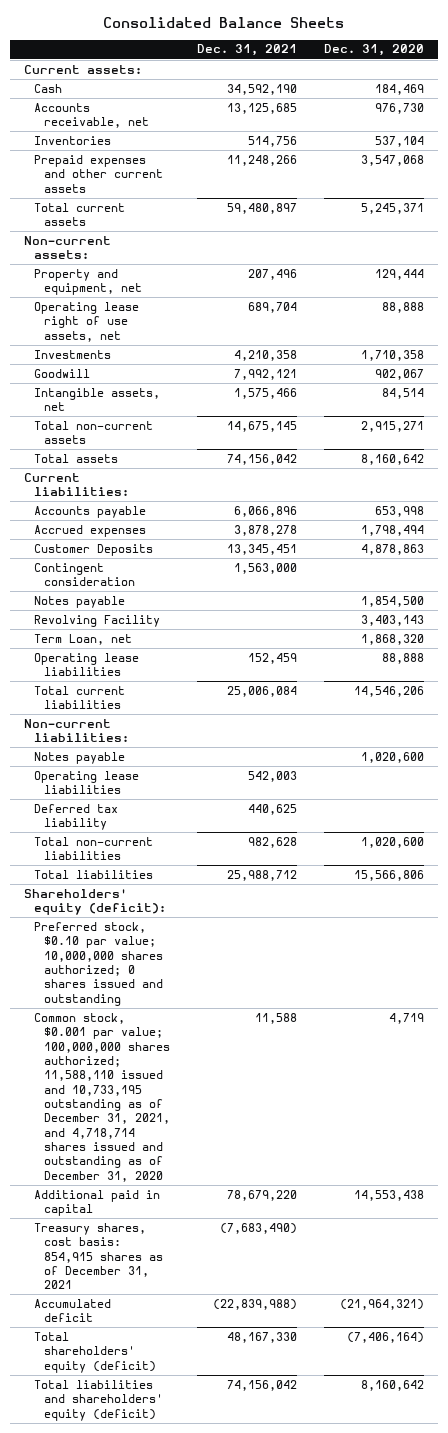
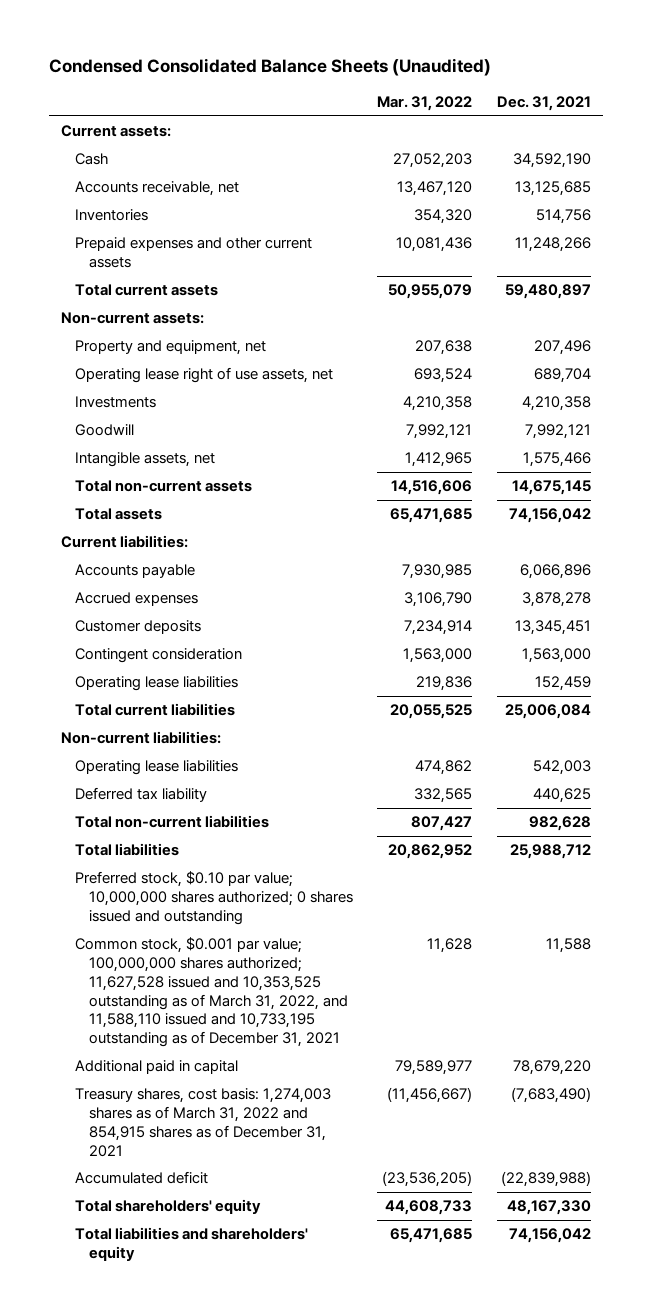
[102,16,344,28] Consolidated Balance Sheets -> [48,58,491,77] Condensed Consolidated Balance Sheets (Unaudited)
[324,44,425,57] Dec. 31, 2020 -> none
none -> [377,96,473,112] Mar. 31, 2022
[34,543,154,556] Customer Deposits -> [74,620,201,635] Customer deposits
[34,595,126,608] Notes payable -> none
[34,614,161,627] Revolving Facility -> none
[34,633,133,645] Term Loan, net -> none
[34,751,126,764] Notes payable -> none
[23,888,167,916] Shareholders' equity (deficit): -> none
[34,1012,171,1182] Common stock, $0.001 par value; 100,000,000 shares authorized; 11,588,110 issued and 10,733,195 outstanding as of December 31, 2021, and 4,718,714 shares issued and outstanding as of December 31, 2020 -> [74,937,348,1047] Common stock, $0.001 par value; 100,000,000 shares authorized; 11,627,528 issued and 10,353,525 outstanding as of March 31, 2022, and 11,588,110 issued and 10,733,195 outstanding as of December 31, 2021
[34,1222,164,1290] Treasury shares, cost basis: 854,915 shares as of December 31, 2021 -> [74,1088,331,1157] Treasury shares, cost basis: 1,274,003 shares as of March 31, 2022 and 854,915 shares as of December 31, 2021
[34,1331,157,1373] Total shareholders' equity (deficit) -> [74,1199,261,1215] Total shareholders' equity
[34,1379,164,1421] Total liabilities and shareholders' equity (deficit) -> [74,1227,308,1262] Total liabilities and shareholders' equity

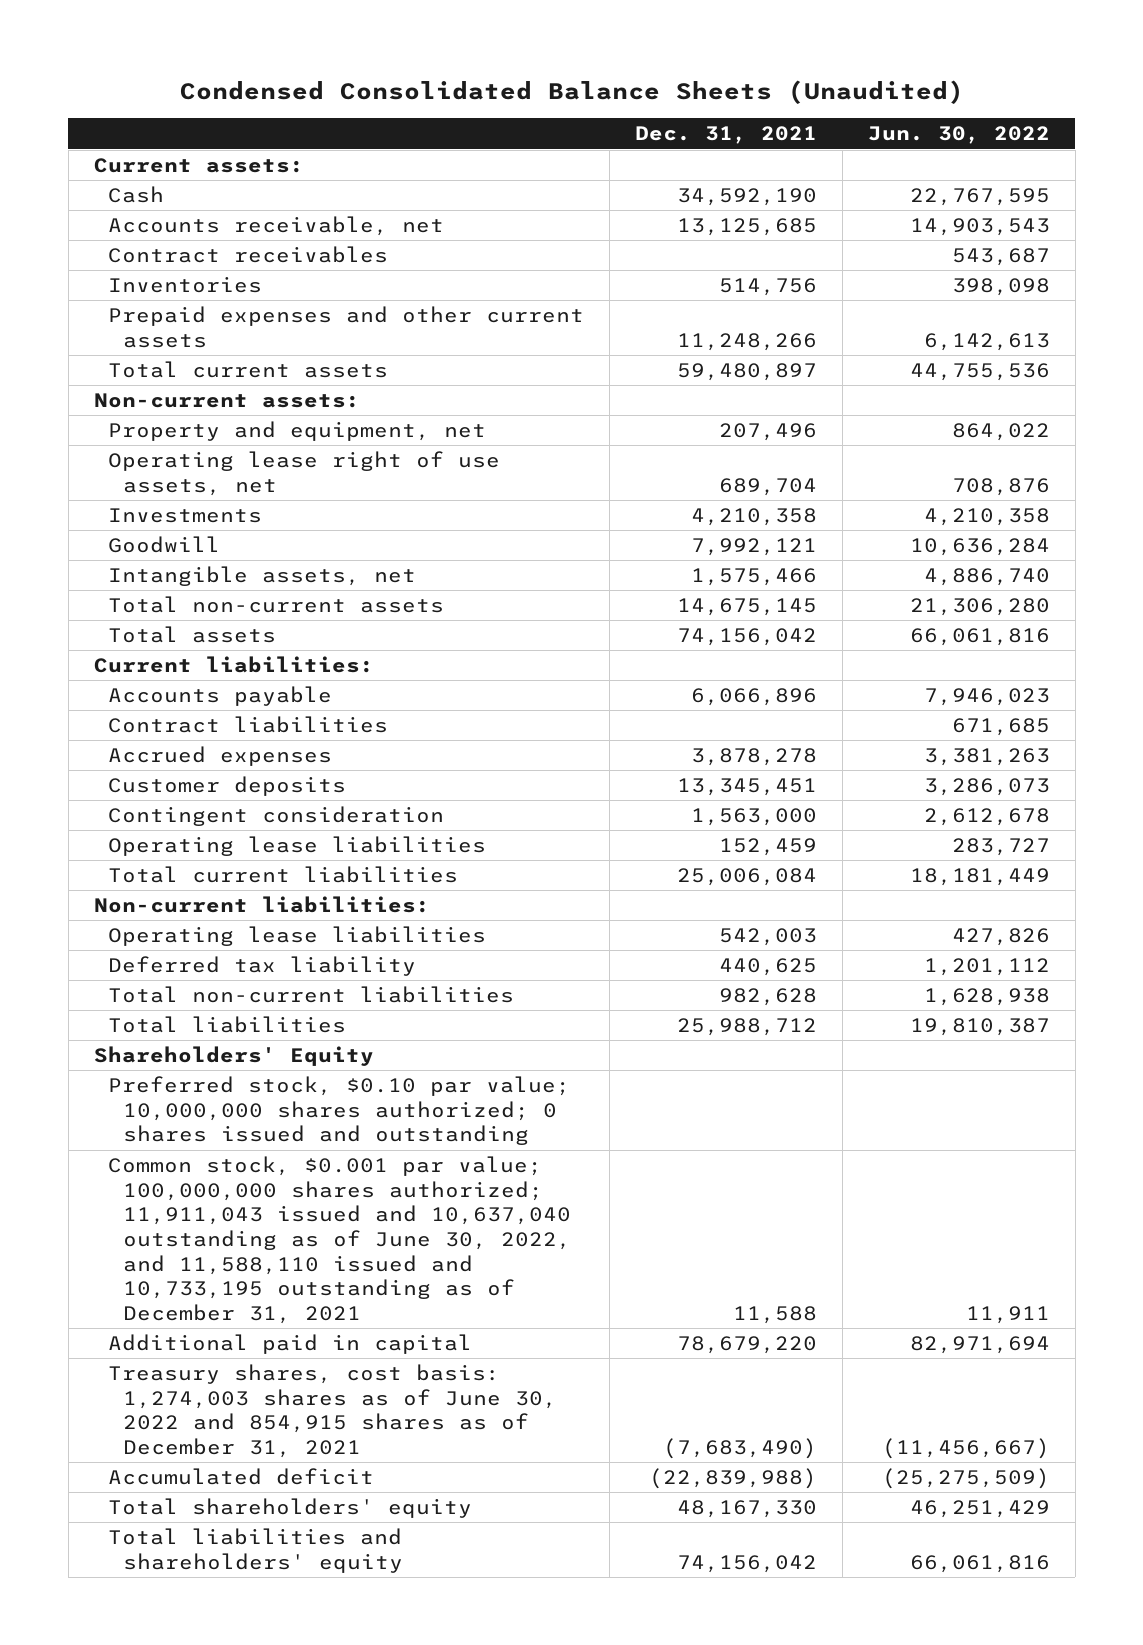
[377,96,473,112] Mar. 31, 2022 -> none
none -> [867,126,1050,145] Jun. 30, 2022
none -> [108,245,389,263] Contract receivables
none -> [108,715,389,733] Contract liabilities
none -> [93,1045,374,1066] Shareholders' Equity
[74,937,348,1047] Common stock, $0.001 par value; 100,000,000 shares authorized; 11,627,528 issued and 10,353,525 outstanding as of March 31, 2022, and 11,588,110 issued and 10,733,195 outstanding as of December 31, 2021 -> [108,1155,571,1325] Common stock, $0.001 par value; 100,000,000 shares authorized; 11,911,043 issued and 10,637,040 outstanding as of June 30, 2022, and 11,588,110 issued and 10,733,195 outstanding as of December 31, 2021
[74,1088,331,1157] Treasury shares, cost basis: 1,274,003 shares as of March 31, 2022 and 854,915 shares as of December 31, 2021 -> [108,1363,557,1459] Treasury shares, cost basis: 1,274,003 shares as of June 30, 2022 and 854,915 shares as of December 31, 2021

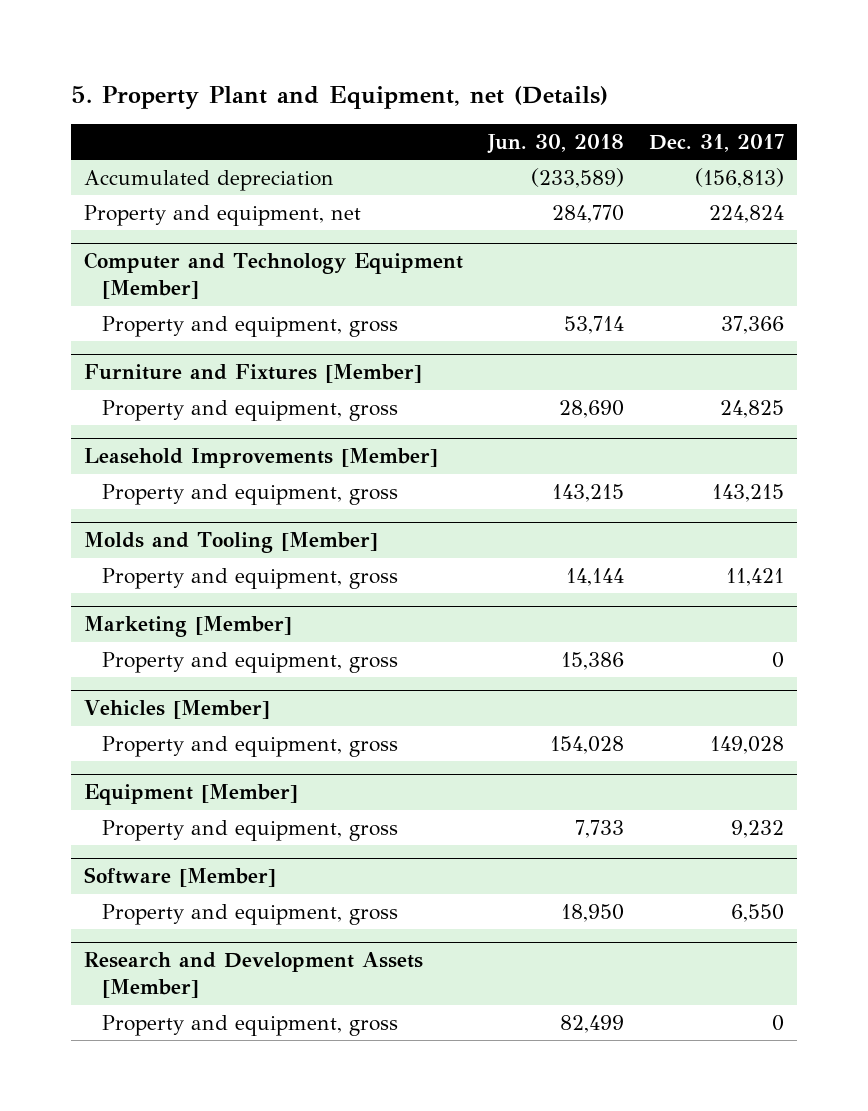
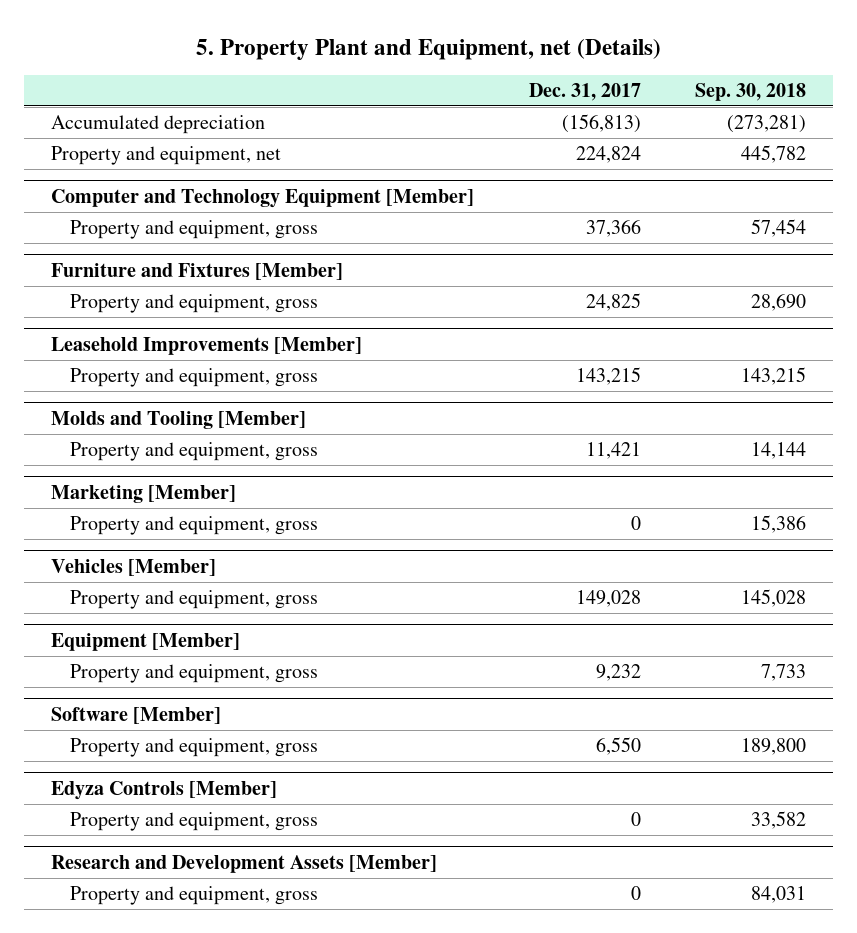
[486,133,624,154] Jun. 30, 2018 -> none
none -> [695,82,807,101] Sep. 30, 2018
none -> [50,781,277,801] Edyza Controls [Member]
none -> [69,812,318,832] Property and equipment, gross

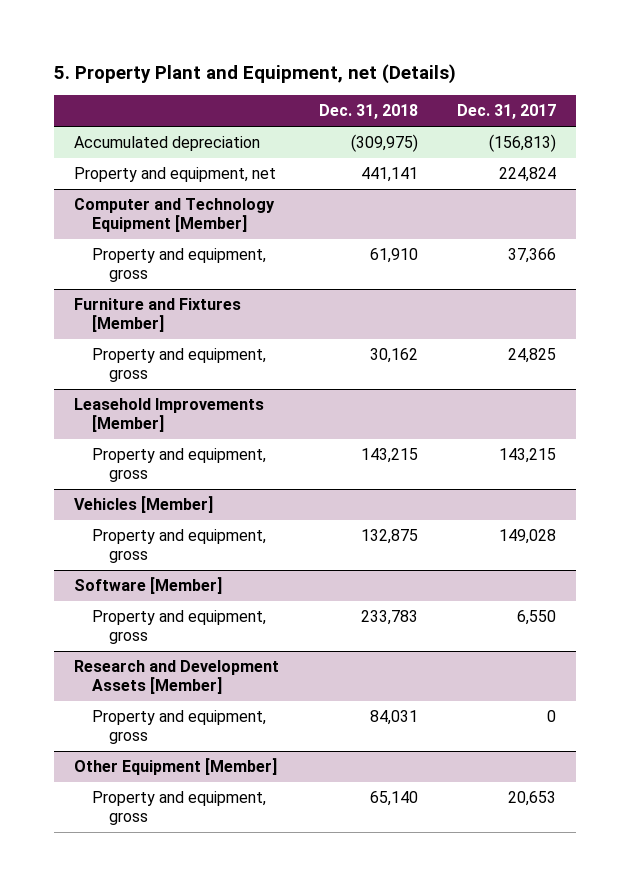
[695,82,807,101] Sep. 30, 2018 -> none
none -> [318,104,418,120] Dec. 31, 2018
[50,411,306,430] Molds and Tooling [Member] -> none
[69,442,318,462] Property and equipment, gross -> none
[50,485,236,504] Marketing [Member] -> none
[69,516,318,536] Property and equipment, gross -> none
[50,633,240,652] Equipment [Member] -> none
[69,664,318,684] Property and equipment, gross -> none
[50,781,277,801] Edyza Controls [Member] -> none
[69,812,318,832] Property and equipment, gross -> none
none -> [73,758,277,776] Other Equipment [Member]
none -> [91,791,266,825] Property and equipment, gross

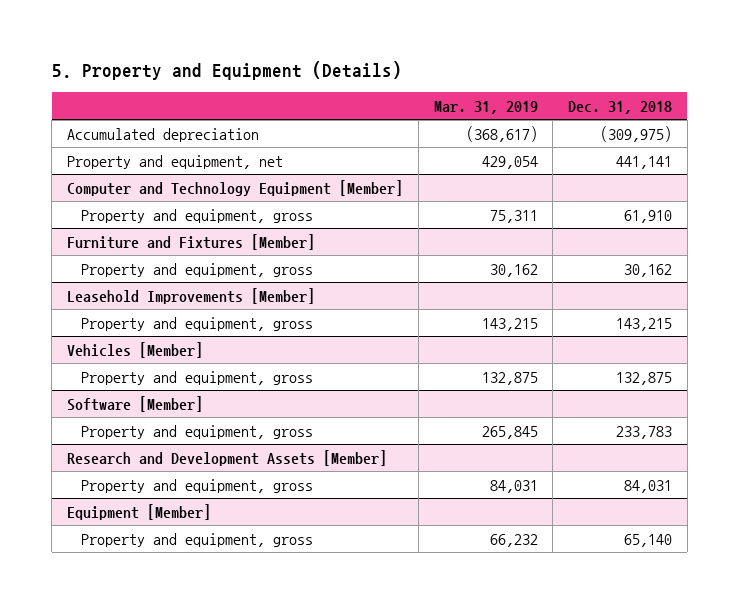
[54,64,457,85] 5. Property Plant and Equipment, net (Details) -> [51,61,402,81] 5. Property and Equipment (Details)
[457,104,557,120] Dec. 31, 2017 -> none
none -> [433,100,538,114] Mar. 31, 2019
[73,758,277,776] Other Equipment [Member] -> [67,503,212,520] Equipment [Member]

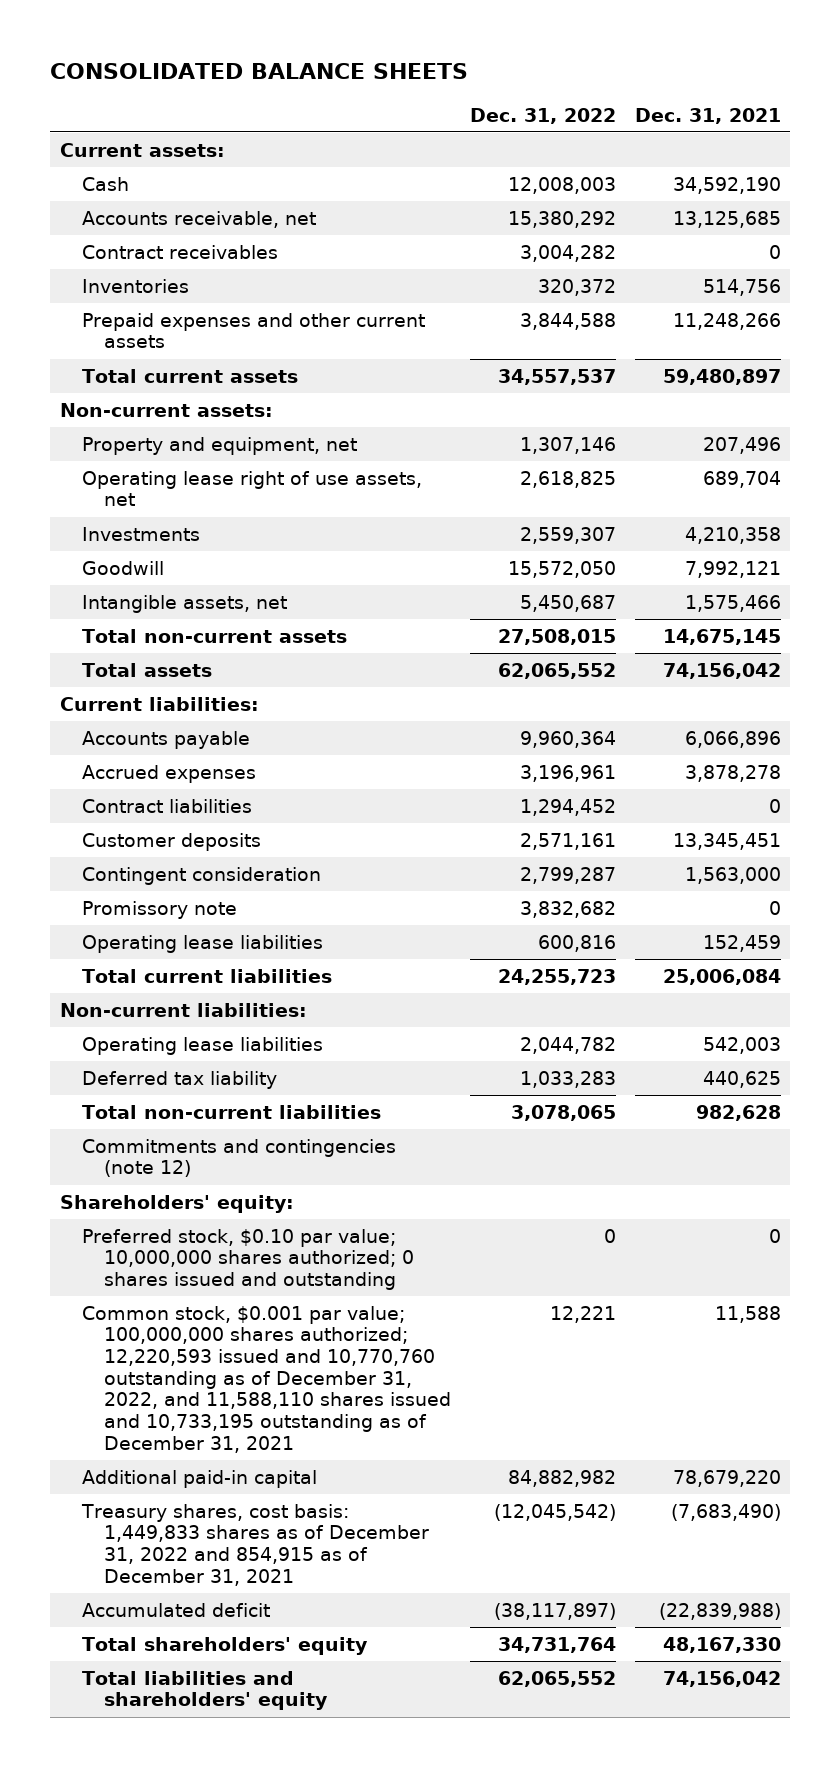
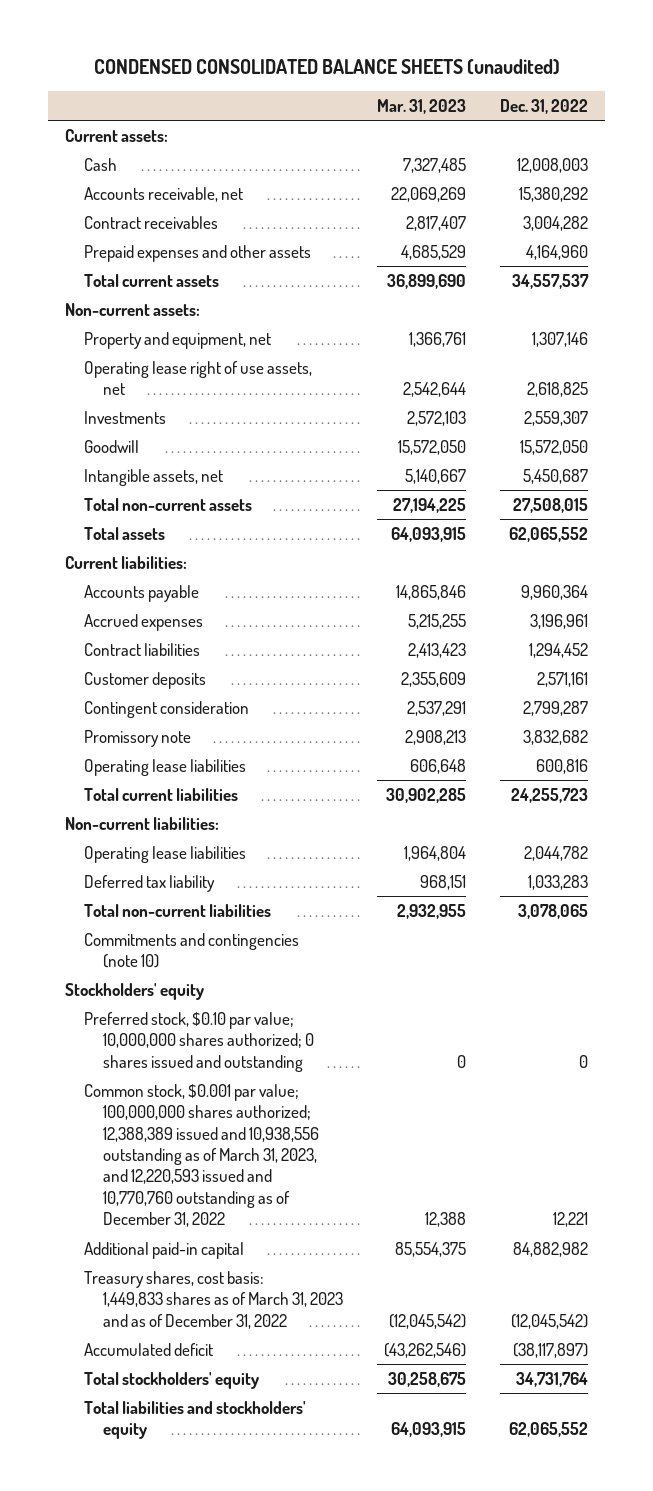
[50,63,469,80] CONSOLIDATED BALANCE SHEETS -> [93,59,560,76] CONDENSED CONSOLIDATED BALANCE SHEETS (unaudited)
[634,107,781,124] Dec. 31, 2021 -> none
none -> [377,98,467,114] Mar. 31, 2023
[81,278,189,293] Inventories -> none
[81,312,425,349] Prepaid expenses and other current assets -> [83,244,311,262] Prepaid expenses and other assets
[520,312,617,330] 3,844,588 -> [526,244,589,260] 4,164,960
[81,1138,396,1178] Commitments and contingencies (note 12) -> [83,932,299,969] Commitments and contingencies (note 10)
[59,1194,294,1213] Shareholders' equity: -> [64,982,204,1000] Stockholders' equity
[81,1305,452,1453] Common stock, $0.001 par value; 100,000,000 shares authorized; 12,220,593 issued and 10,770,760 outstanding as of December 31, 2022, and 11,588,110 shares issued and 10,733,195 outstanding as of December 31, 2021 -> [83,1083,319,1228] Common stock, $0.001 par value; 100,000,000 shares authorized; 12,388,389 issued and 10,938,556 outstanding as of March 31, 2023, and 12,220,593 issued and 10,770,760 outstanding as of December 31, 2022
[80,1503,430,1586] Treasury shares, cost basis: 1,449,833 shares as of December 31, 2022 and 854,915 as of December 31, 2021 -> [83,1270,343,1329] Treasury shares, cost basis: 1,449,833 shares as of March 31, 2023 and as of December 31, 2022
[81,1636,368,1655] Total shareholders' equity -> [83,1371,259,1389] Total stockholders' equity
[81,1670,329,1711] Total liabilities and shareholders' equity -> [83,1400,306,1440] Total liabilities and stockholders' equity

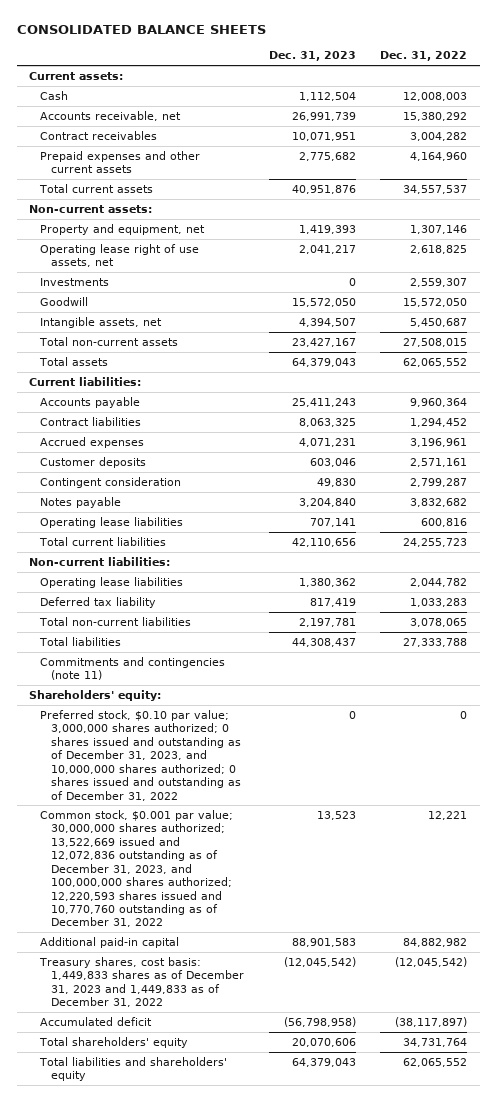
[93,59,560,76] CONDENSED CONSOLIDATED BALANCE SHEETS (unaudited) -> [16,25,266,35] CONSOLIDATED BALANCE SHEETS
[377,98,467,114] Mar. 31, 2023 -> none
none -> [268,51,356,62] Dec. 31, 2023
[83,244,311,262] Prepaid expenses and other assets -> [40,151,201,174] Prepaid expenses and other current assets
[83,613,203,631] Accrued expenses -> [40,437,145,449] Accrued expenses
[83,729,191,747] Promissory note -> [40,497,122,509] Notes payable
none -> [39,637,122,647] Total liabilities
[83,932,299,969] Commitments and contingencies (note 10) -> [40,657,226,681] Commitments and contingencies (note 11)
[64,982,204,1000] Stockholders' equity -> [28,690,161,702] Shareholders' equity:
[83,1011,314,1072] Preferred stock, $0.10 par value; 10,000,000 shares authorized; 0 shares issued and outstanding -> [40,710,242,801] Preferred stock, $0.10 par value; 3,000,000 shares authorized; 0 shares issued and outstanding as of December 31, 2023, and 10,000,000 shares authorized; 0 shares issued and outstanding as of December 31, 2022
[83,1083,319,1228] Common stock, $0.001 par value; 100,000,000 shares authorized; 12,388,389 issued and 10,938,556 outstanding as of March 31, 2023, and 12,220,593 issued and 10,770,760 outstanding as of December 31, 2022 -> [40,810,234,928] Common stock, $0.001 par value; 30,000,000 shares authorized; 13,522,669 issued and 12,072,836 outstanding as of December 31, 2023, and 100,000,000 shares authorized; 12,220,593 shares issued and 10,770,760 outstanding as of December 31, 2022
[83,1270,343,1329] Treasury shares, cost basis: 1,449,833 shares as of March 31, 2023 and as of December 31, 2022 -> [39,957,245,1008] Treasury shares, cost basis: 1,449,833 shares as of December 31, 2023 and 1,449,833 as of December 31, 2022
[83,1371,259,1389] Total stockholders' equity -> [39,1037,189,1049] Total shareholders' equity
[83,1400,306,1440] Total liabilities and stockholders' equity -> [39,1057,228,1082] Total liabilities and shareholders' equity

